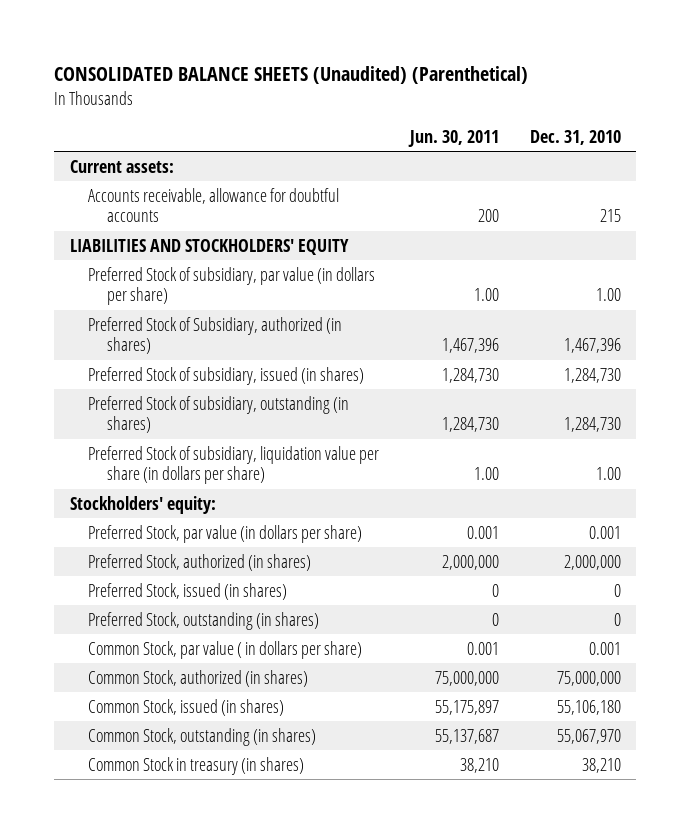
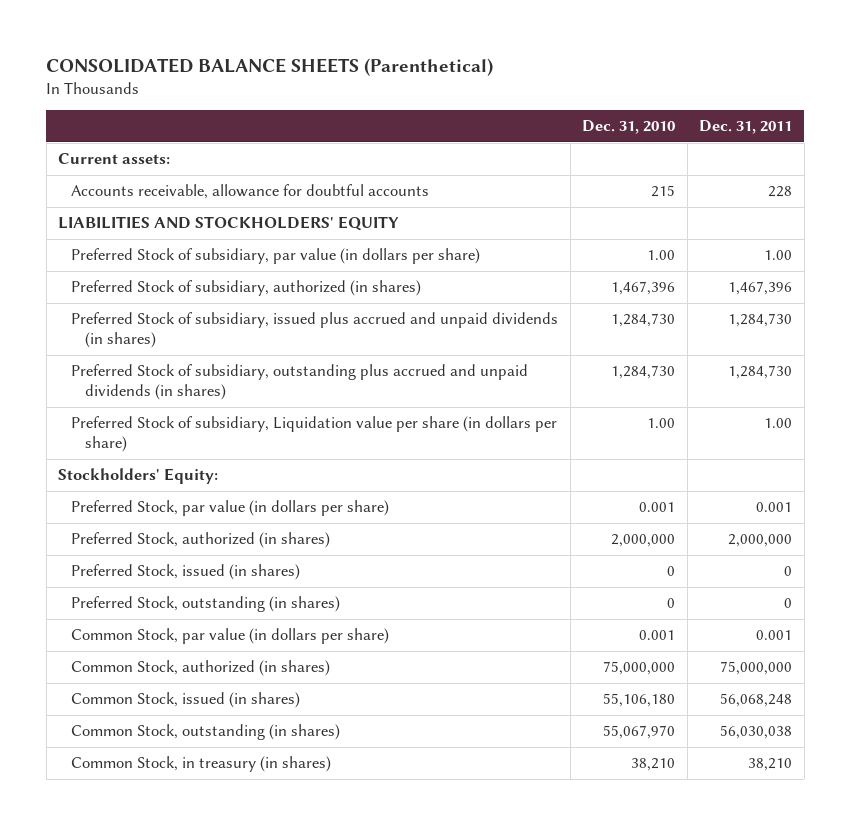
[54,66,529,85] CONSOLIDATED BALANCE SHEETS (Unaudited) (Parenthetical) -> [46,57,494,76] CONSOLIDATED BALANCE SHEETS (Parenthetical)
[407,130,499,148] Jun. 30, 2011 -> none
none -> [699,120,793,135] Dec. 31, 2011
[88,316,343,355] Preferred Stock of Subsidiary, authorized (in shares) -> [71,280,422,297] Preferred Stock of subsidiary, authorized (in shares)
[88,366,365,385] Preferred Stock of subsidiary, issued (in shares) -> [71,312,559,349] Preferred Stock of subsidiary, issued plus accrued and unpaid dividends (in shares)
[88,395,350,434] Preferred Stock of subsidiary, outstanding (in shares) -> [71,364,529,401] Preferred Stock of subsidiary, outstanding plus accrued and unpaid dividends (in shares)
[88,445,380,485] Preferred Stock of subsidiary, liquidation value per share (in dollars per share) -> [71,416,558,453] Preferred Stock of subsidiary, Liquidation value per share (in dollars per share)
[69,495,216,514] Stockholders' equity: -> [58,468,219,485] Stockholders' Equity:
[88,640,363,659] Common Stock, par value ( in dollars per share) -> [71,628,390,645] Common Stock, par value (in dollars per share)
[88,756,305,775] Common Stock in treasury (in shares) -> [71,756,332,773] Common Stock, in treasury (in shares)

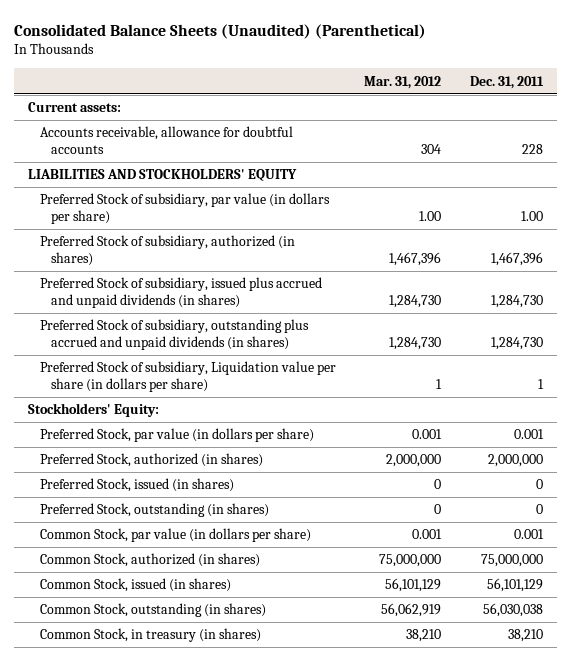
[46,57,494,76] CONSOLIDATED BALANCE SHEETS (Parenthetical) -> [13,23,426,39] Consolidated Balance Sheets (Unaudited) (Parenthetical)
[582,120,676,135] Dec. 31, 2010 -> none
none -> [364,75,442,89] Mar. 31, 2012
[764,418,793,429] 1.00 -> [537,378,544,389] 1
[720,693,793,708] 56,068,248 -> [486,578,543,593] 56,101,129

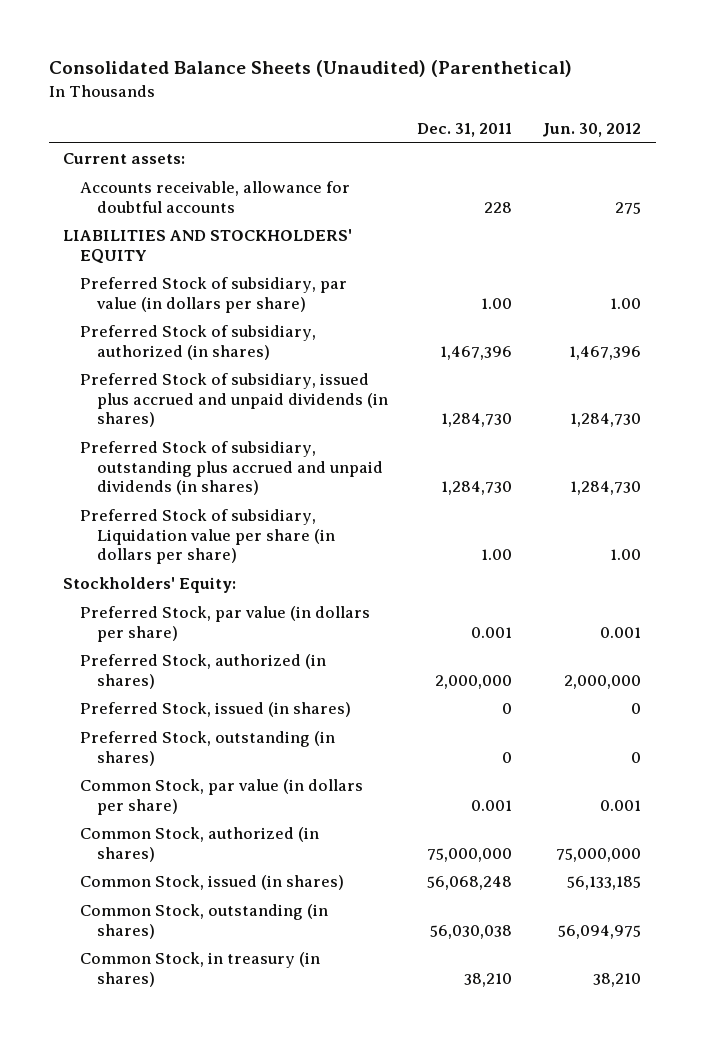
[364,75,442,89] Mar. 31, 2012 -> none
none -> [541,122,641,137] Jun. 30, 2012
[537,378,544,389] 1 -> [481,548,513,560] 1.00
[486,578,543,593] 56,101,129 -> [427,876,513,891] 56,068,248

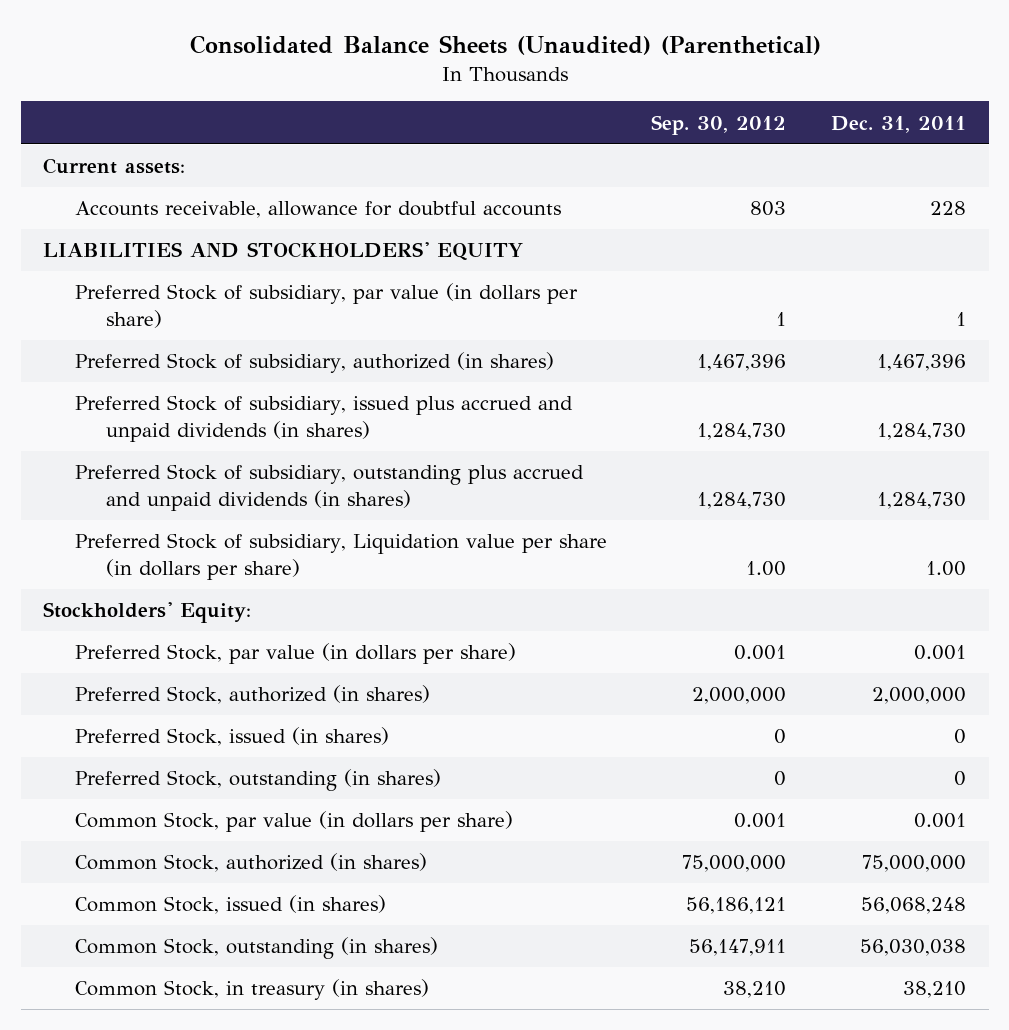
[541,122,641,137] Jun. 30, 2012 -> none
none -> [651,114,787,135] Sep. 30, 2012
[481,297,513,309] 1.00 -> [956,311,967,326] 1

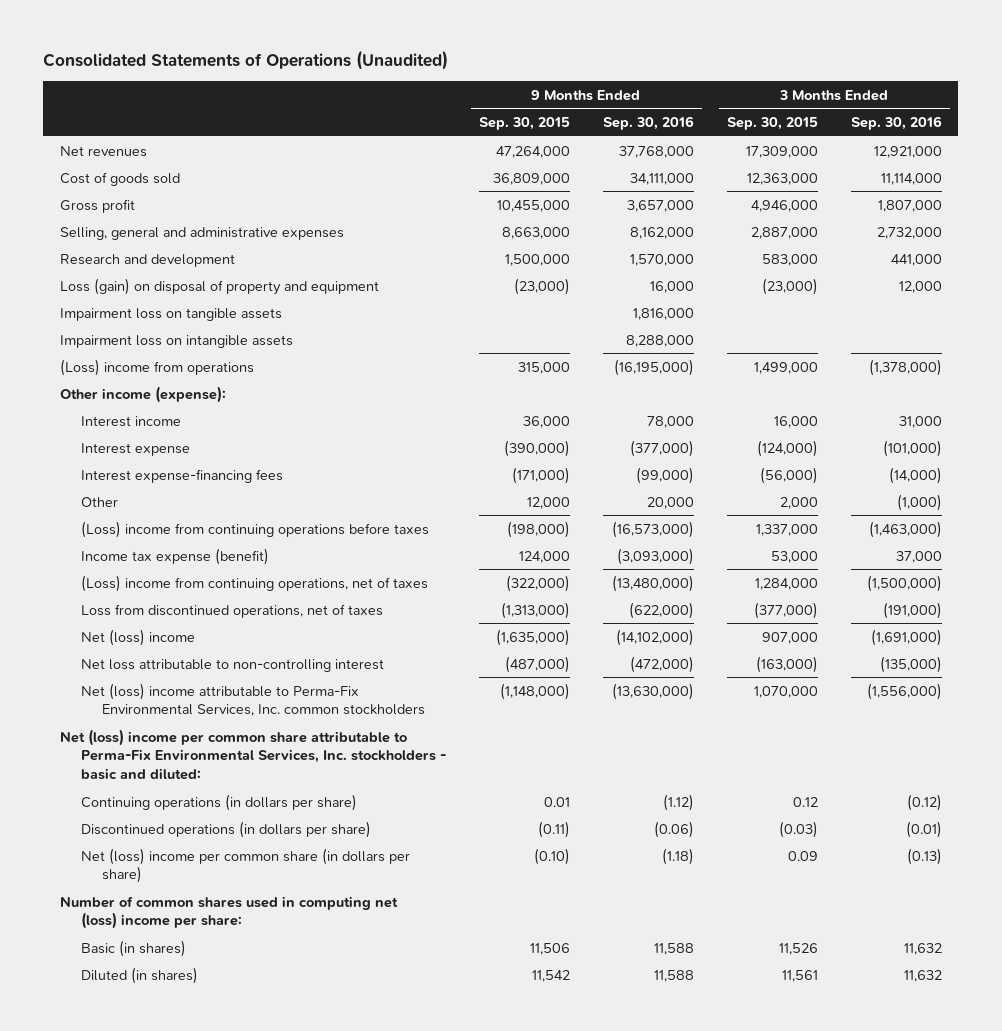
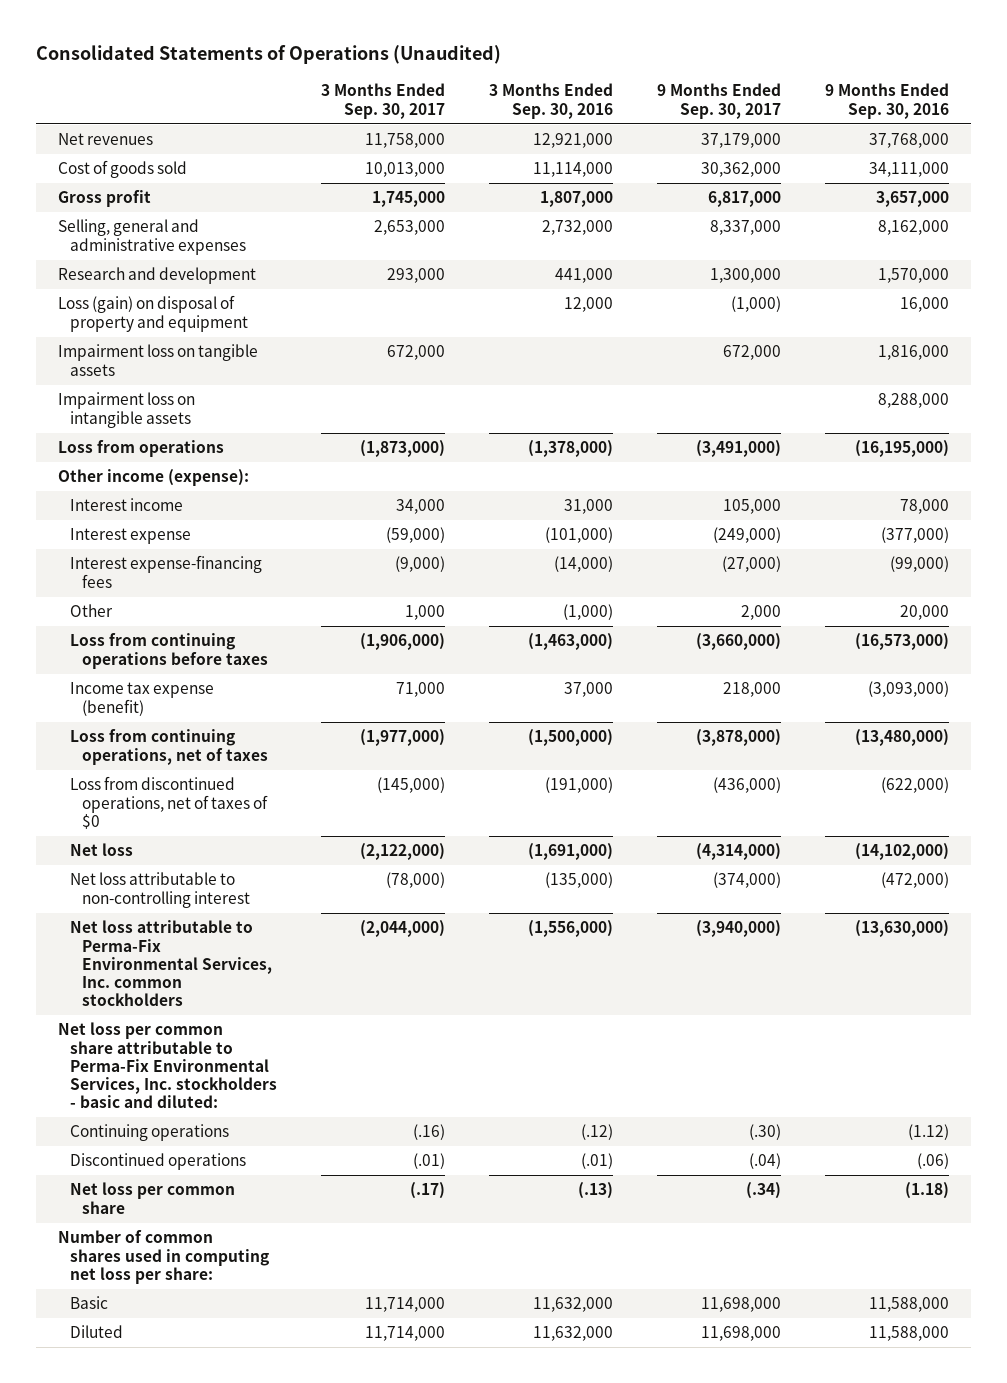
[478,117,570,131] Sep. 30, 2015 -> none
[726,117,818,131] Sep. 30, 2015 -> none
none -> [320,83,445,119] 3 Months Ended Sep. 30, 2017
none -> [656,83,781,119] 9 Months Ended Sep. 30, 2017
[59,358,254,376] (Loss) income from operations -> [58,440,225,458] Loss from operations
[80,520,429,538] (Loss) income from continuing operations before taxes -> [69,633,268,669] Loss from continuing operations before taxes
[80,574,428,592] (Loss) income from continuing operations, net of taxes -> [69,729,268,765] Loss from continuing operations, net of taxes
[80,603,383,618] Loss from discontinued operations, net of taxes -> [69,776,268,829] Loss from discontinued operations, net of taxes of $0
[80,628,195,646] Net (loss) income -> [69,843,133,857] Net loss
[80,682,425,717] Net (loss) income attributable to Perma-Fix Environmental Services, Inc. common stockholders -> [69,920,272,1007] Net loss attributable to Perma-Fix Environmental Services, Inc. common stockholders
[59,728,446,780] Net (loss) income per common share attributable to Perma-Fix Environmental Services, Inc. stockholders - basic and diluted: -> [58,1022,277,1109] Net loss per common share attributable to Perma-Fix Environmental Services, Inc. stockholders - basic and diluted:
[80,793,357,811] Continuing operations (in dollars per share) -> [69,1124,229,1142] Continuing operations
[906,793,942,811] (0.12) -> [580,1124,613,1141] (.12)
[80,820,371,838] Discontinued operations (in dollars per share) -> [69,1153,246,1171] Discontinued operations
[653,820,694,838] (0.06) -> [916,1153,949,1170] (.06)
[905,820,942,838] (0.01) -> [580,1153,613,1170] (.01)
[80,847,410,884] Net (loss) income per common share (in dollars per share) -> [69,1182,235,1214] Net loss per common share
[906,847,942,865] (0.13) -> [577,1182,613,1200] (.13)
[59,895,398,930] Number of common shares used in computing net (loss) income per share: -> [58,1230,269,1284] Number of common shares used in computing net loss per share:
[80,939,186,957] Basic (in shares) -> [69,1296,108,1310] Basic
[653,942,694,955] 11,588 -> [868,1297,949,1313] 11,588,000
[903,942,942,955] 11,632 -> [532,1297,613,1313] 11,632,000
[80,966,198,984] Diluted (in shares) -> [69,1325,123,1339] Diluted
[653,969,694,982] 11,588 -> [868,1326,949,1342] 11,588,000
[903,969,942,982] 11,632 -> [532,1326,613,1342] 11,632,000

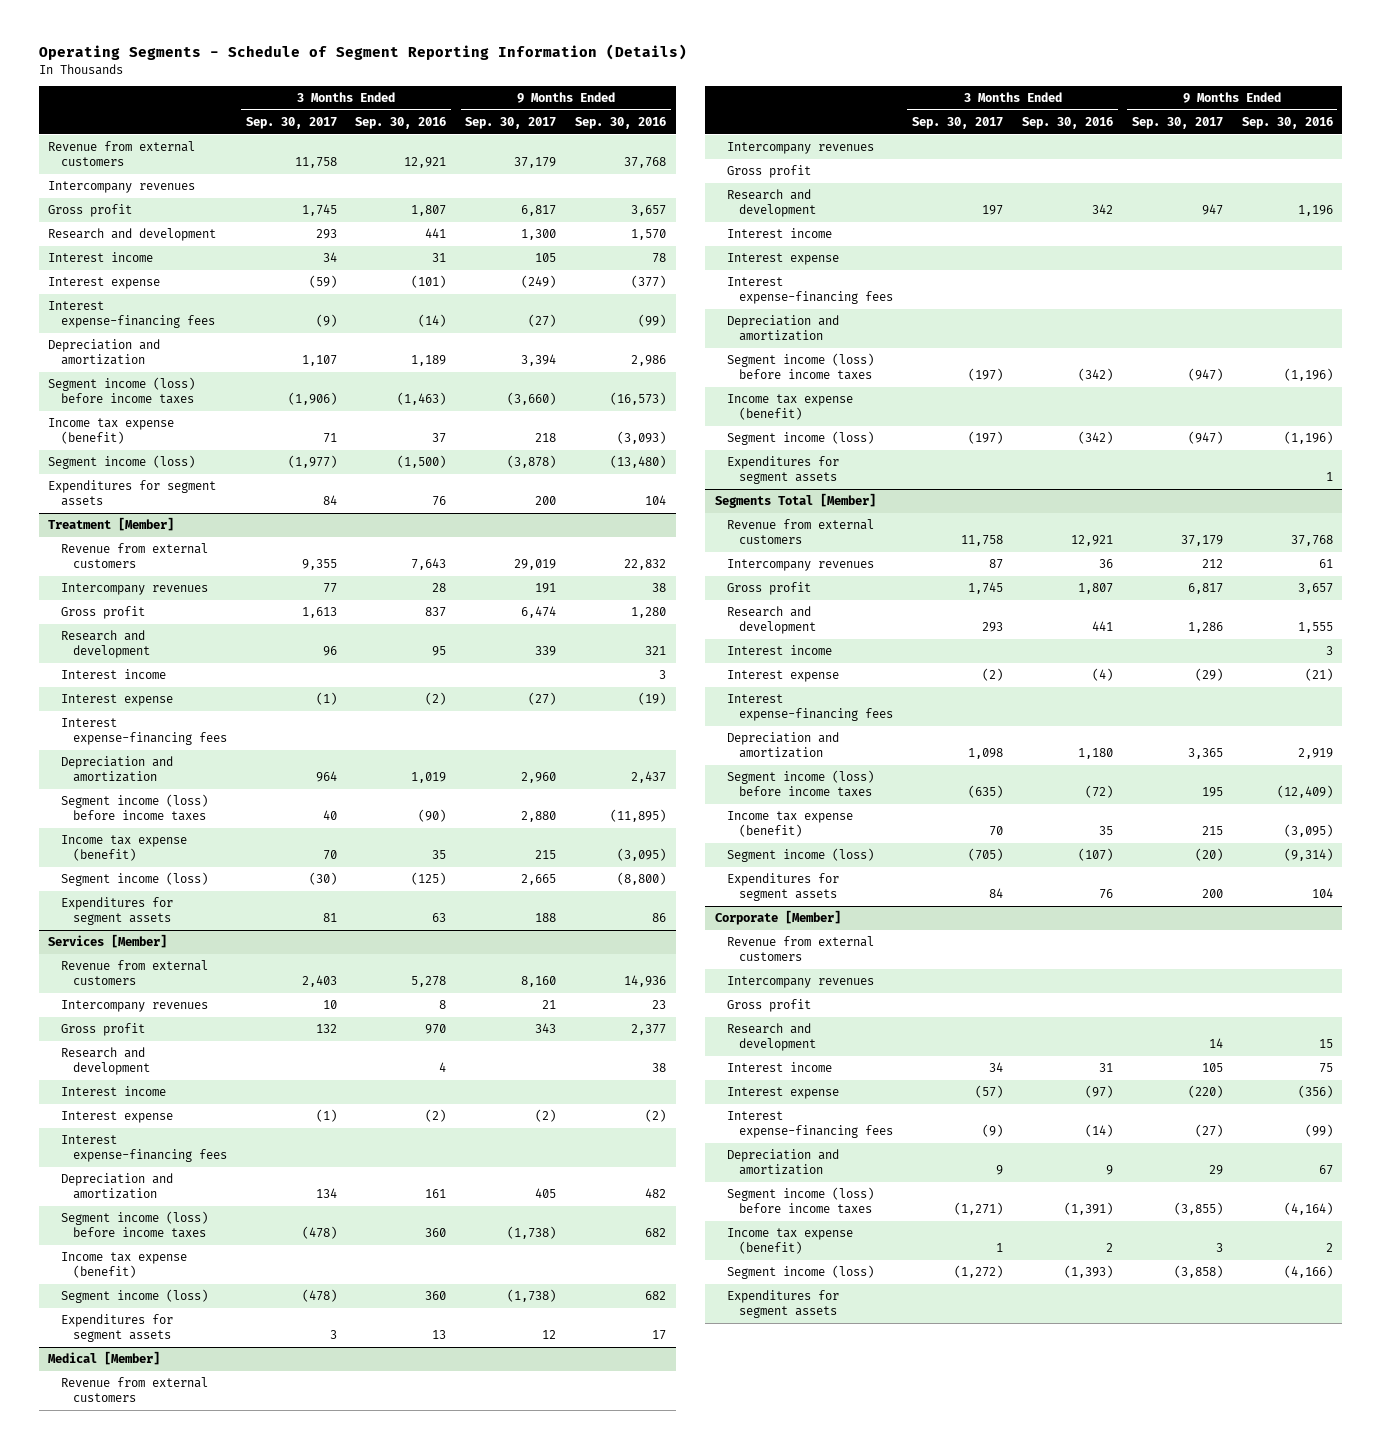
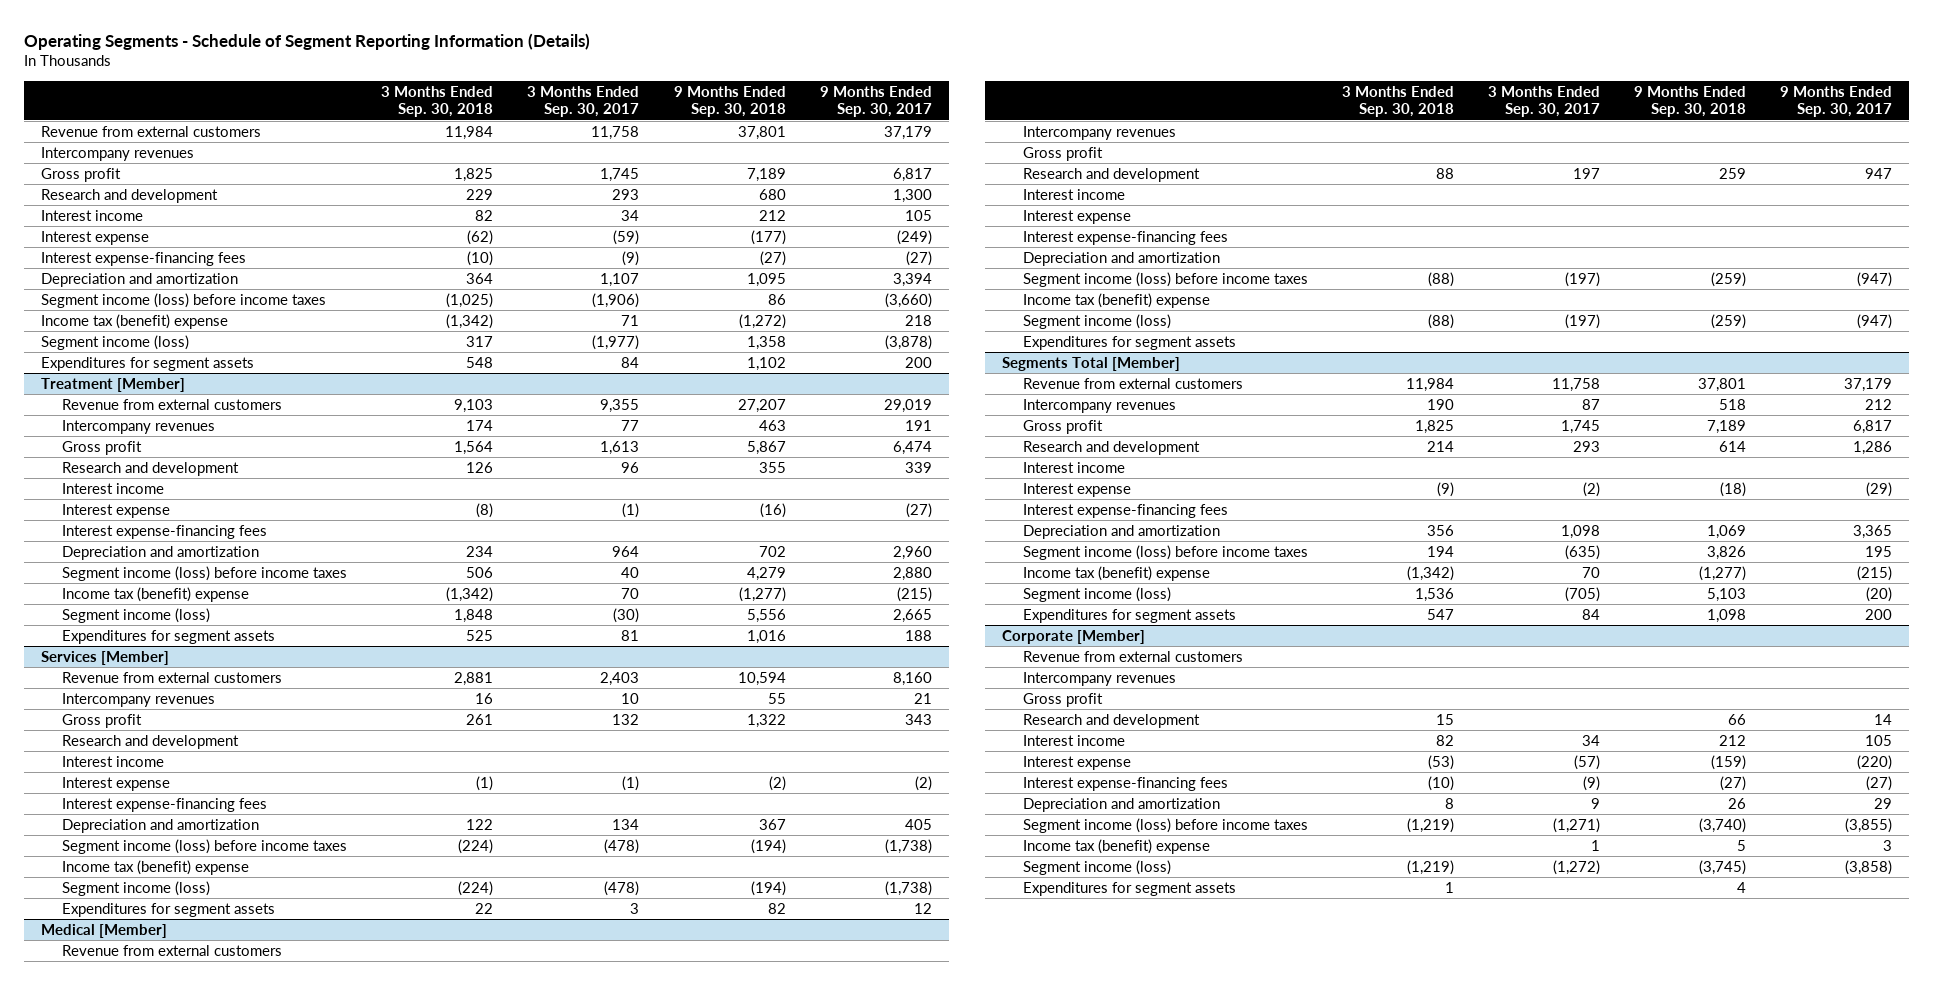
[355,116,447,129] Sep. 30, 2016 -> none
[575,116,667,129] Sep. 30, 2016 -> none
none -> [381,85,494,118] 3 Months Ended Sep. 30, 2018
none -> [673,85,786,118] 9 Months Ended Sep. 30, 2018
[48,418,175,444] Income tax expense (benefit) -> [41,313,229,329] Income tax (benefit) expense
[60,835,187,861] Income tax expense (benefit) -> [62,586,250,602] Income tax (benefit) expense
[535,849,557,859] 215 -> [896,586,932,602] (215)
[60,1252,187,1278] Income tax expense (benefit) -> [62,859,250,875] Income tax (benefit) expense
[727,394,854,420] Income tax expense (benefit) -> [1022,292,1210,308] Income tax (benefit) expense
[727,811,854,837] Income tax expense (benefit) -> [1022,565,1210,581] Income tax (benefit) expense
[1201,825,1223,835] 215 -> [1857,565,1893,581] (215)
[727,1228,854,1254] Income tax expense (benefit) -> [1022,838,1210,854] Income tax (benefit) expense

